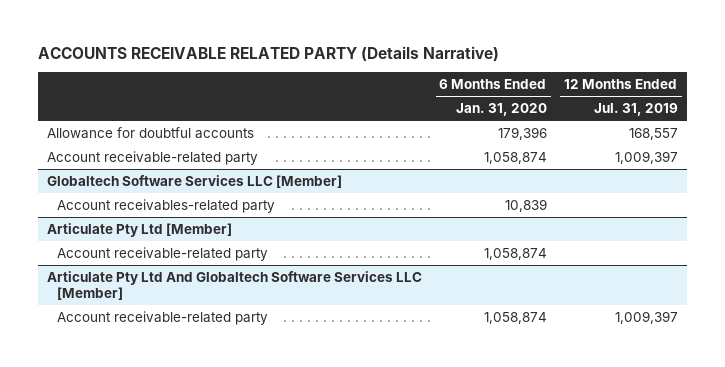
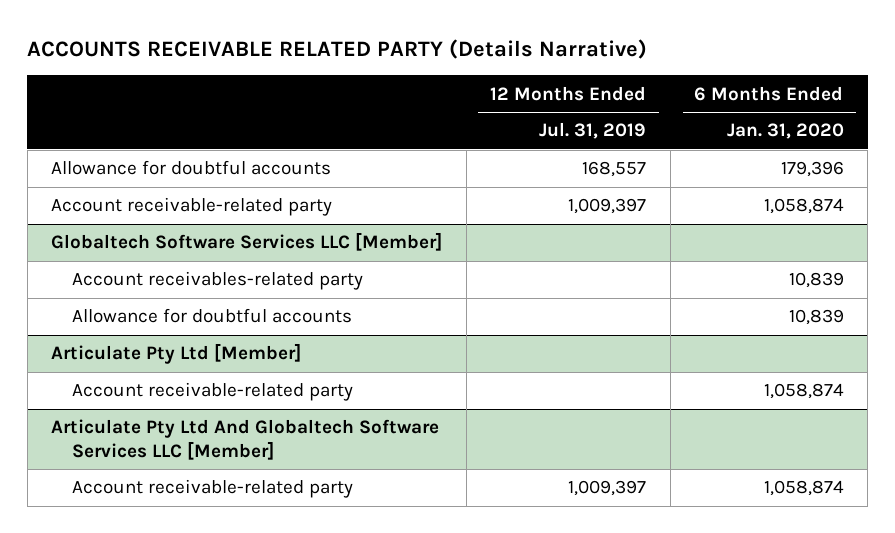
none -> [71,308,352,324] Allowance for doubtful accounts

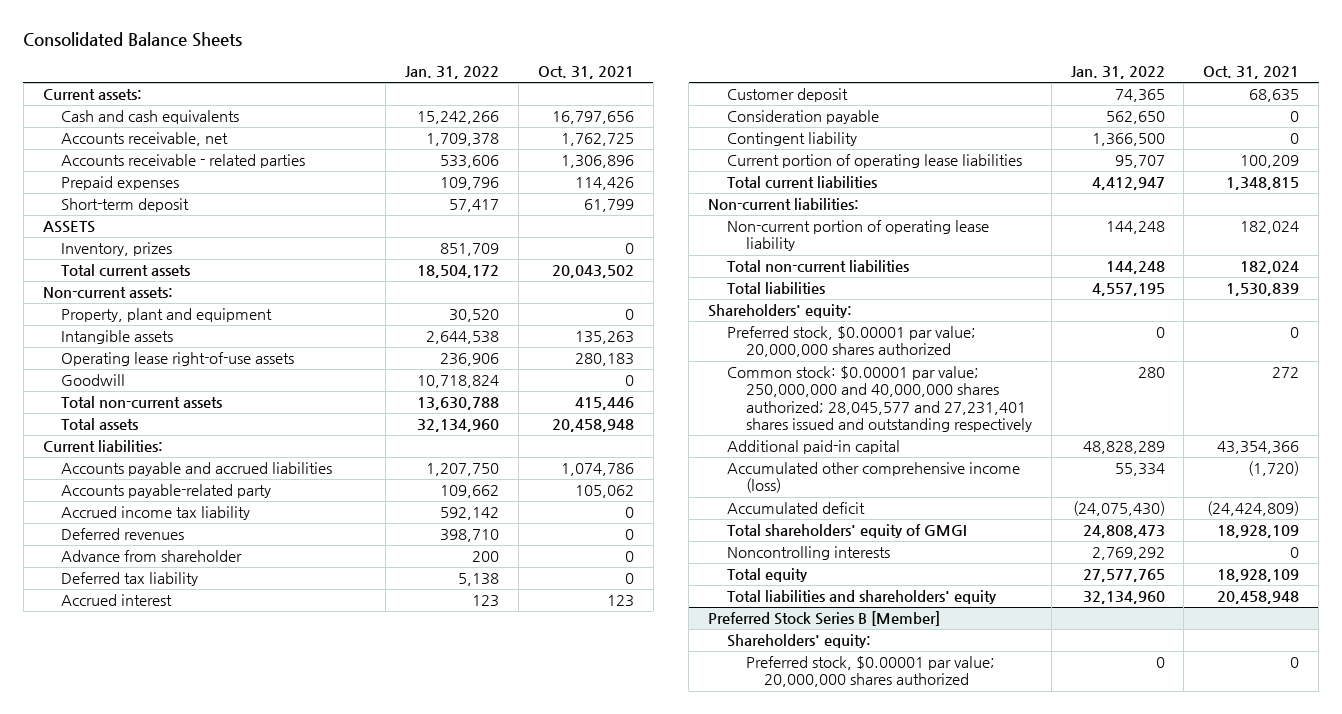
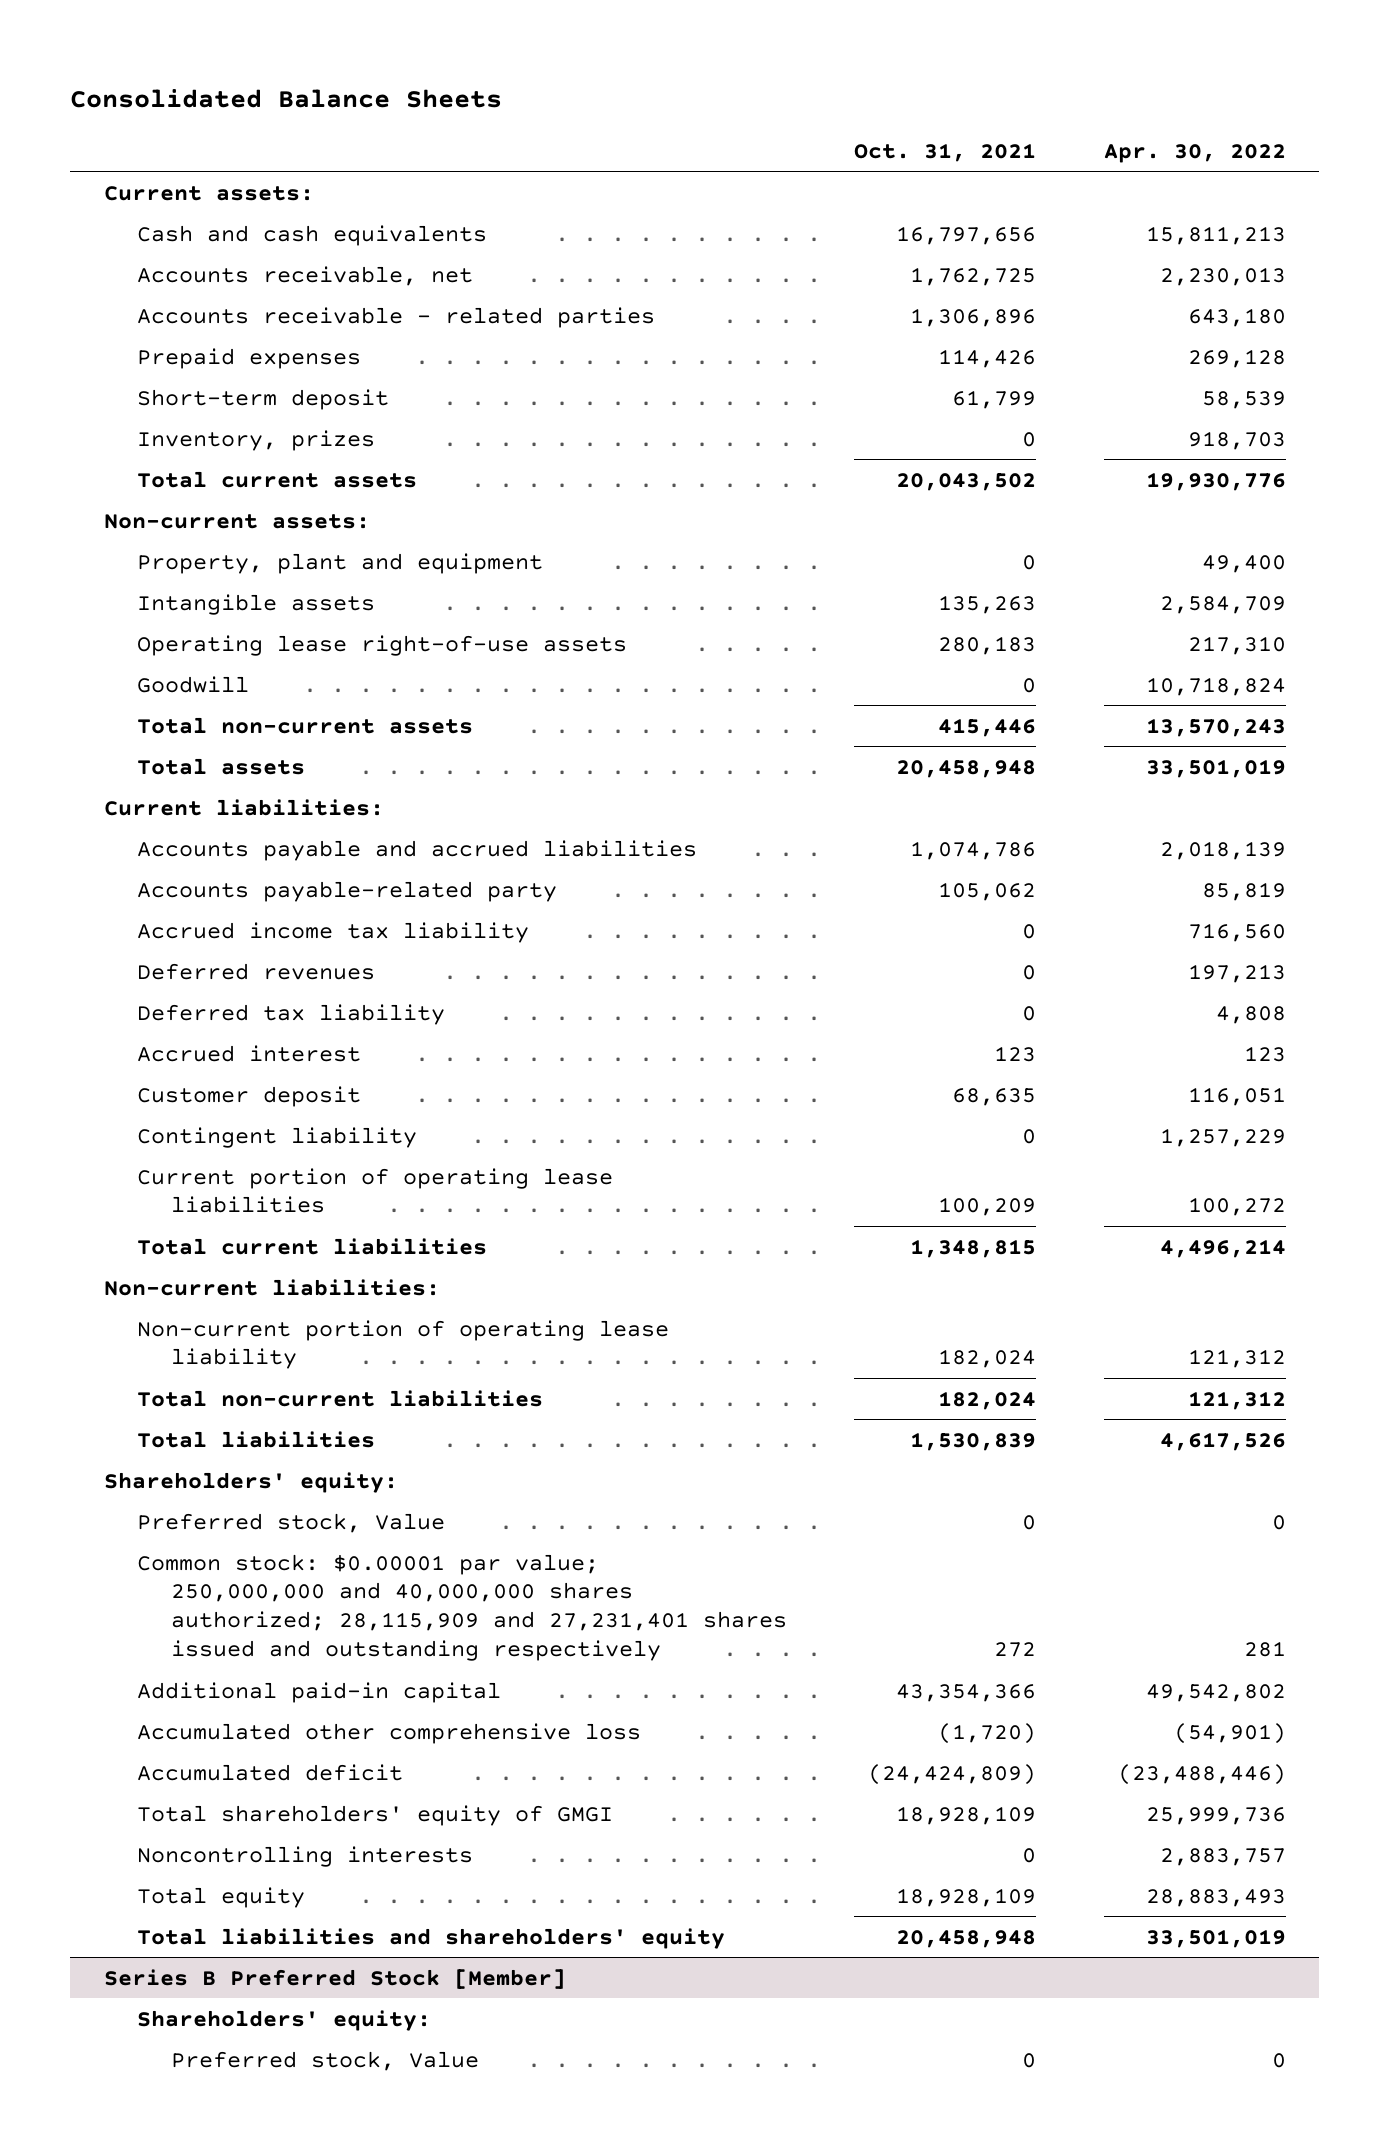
[404,65,499,79] Jan. 31, 2022 -> none
none -> [1103,143,1286,163] Apr. 30, 2022
[42,221,95,234] ASSETS -> none
[61,550,243,563] Advance from shareholder -> none
[727,110,880,125] Consideration payable -> none
[727,326,977,358] Preferred stock, $0.00001 par value; 20,000,000 shares authorized -> [137,1512,446,1533] Preferred stock, Value
[727,366,1032,433] Common stock: $0.00001 par value; 250,000,000 and 40,000,000 shares authorized; 28,045,577 and 27,231,401 shares issued and outstanding respectively -> [137,1553,788,1661] Common stock: $0.00001 par value; 250,000,000 and 40,000,000 shares authorized; 28,115,909 and 27,231,401 shares issued and outstanding respectively
[727,462,1021,494] Accumulated other comprehensive income (loss) -> [137,1722,642,1744] Accumulated other comprehensive loss
[708,611,941,627] Preferred Stock Series B [Member] -> [103,1968,566,1989] Series B Preferred Stock [Member]
[745,656,995,688] Preferred stock, $0.00001 par value; 20,000,000 shares authorized -> [171,2050,480,2071] Preferred stock, Value

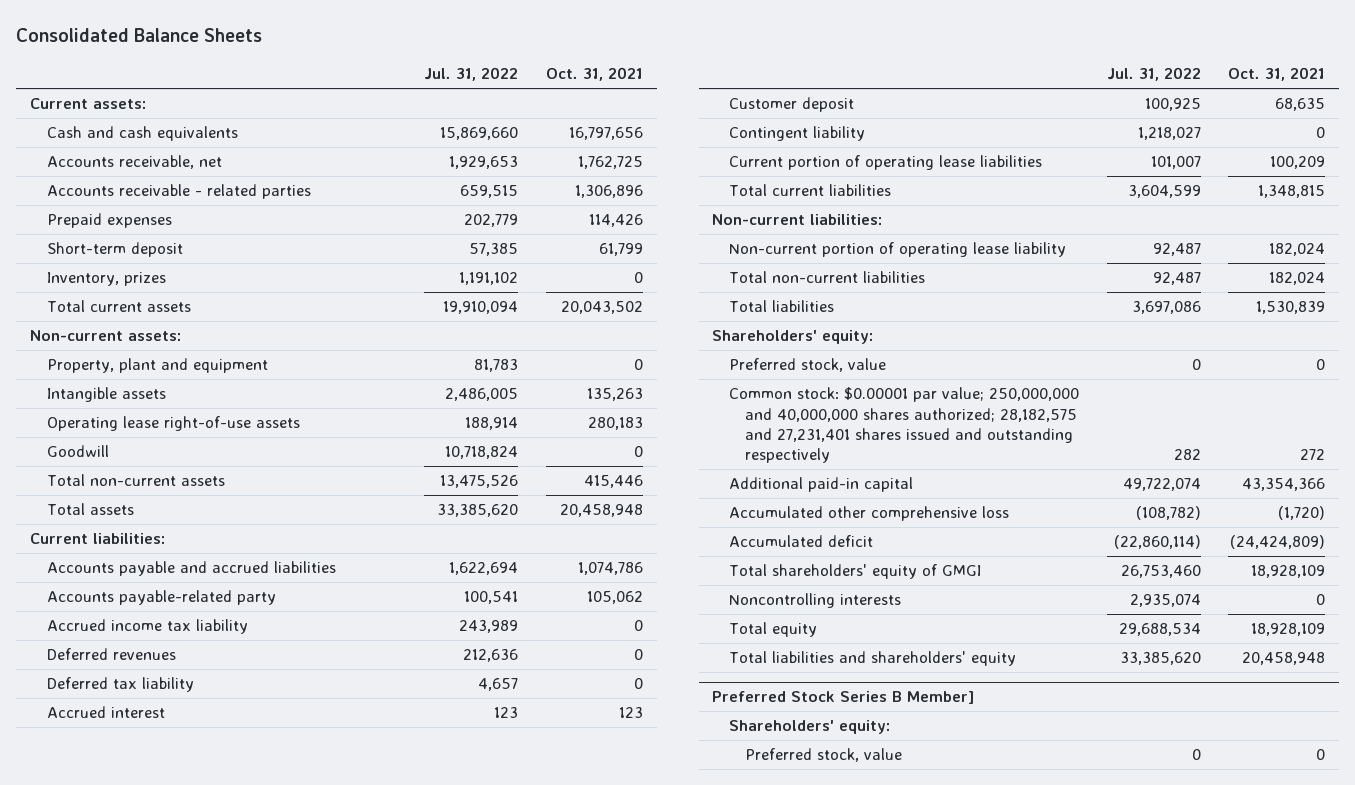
[1103,143,1286,163] Apr. 30, 2022 -> none
none -> [424,67,519,82] Jul. 31, 2022
[137,1512,446,1533] Preferred stock, Value -> [728,358,886,373] Preferred stock, value
[137,1553,788,1661] Common stock: $0.00001 par value; 250,000,000 and 40,000,000 shares authorized; 28,115,909 and 27,231,401 shares issued and outstanding respectively -> [728,387,1079,463] Common stock: $0.00001 par value; 250,000,000 and 40,000,000 shares authorized; 28,182,575 and 27,231,401 shares issued and outstanding respectively
[103,1968,566,1989] Series B Preferred Stock [Member] -> [712,691,975,705] Preferred Stock Series B Member]
[171,2050,480,2071] Preferred stock, Value -> [745,748,903,763] Preferred stock, value

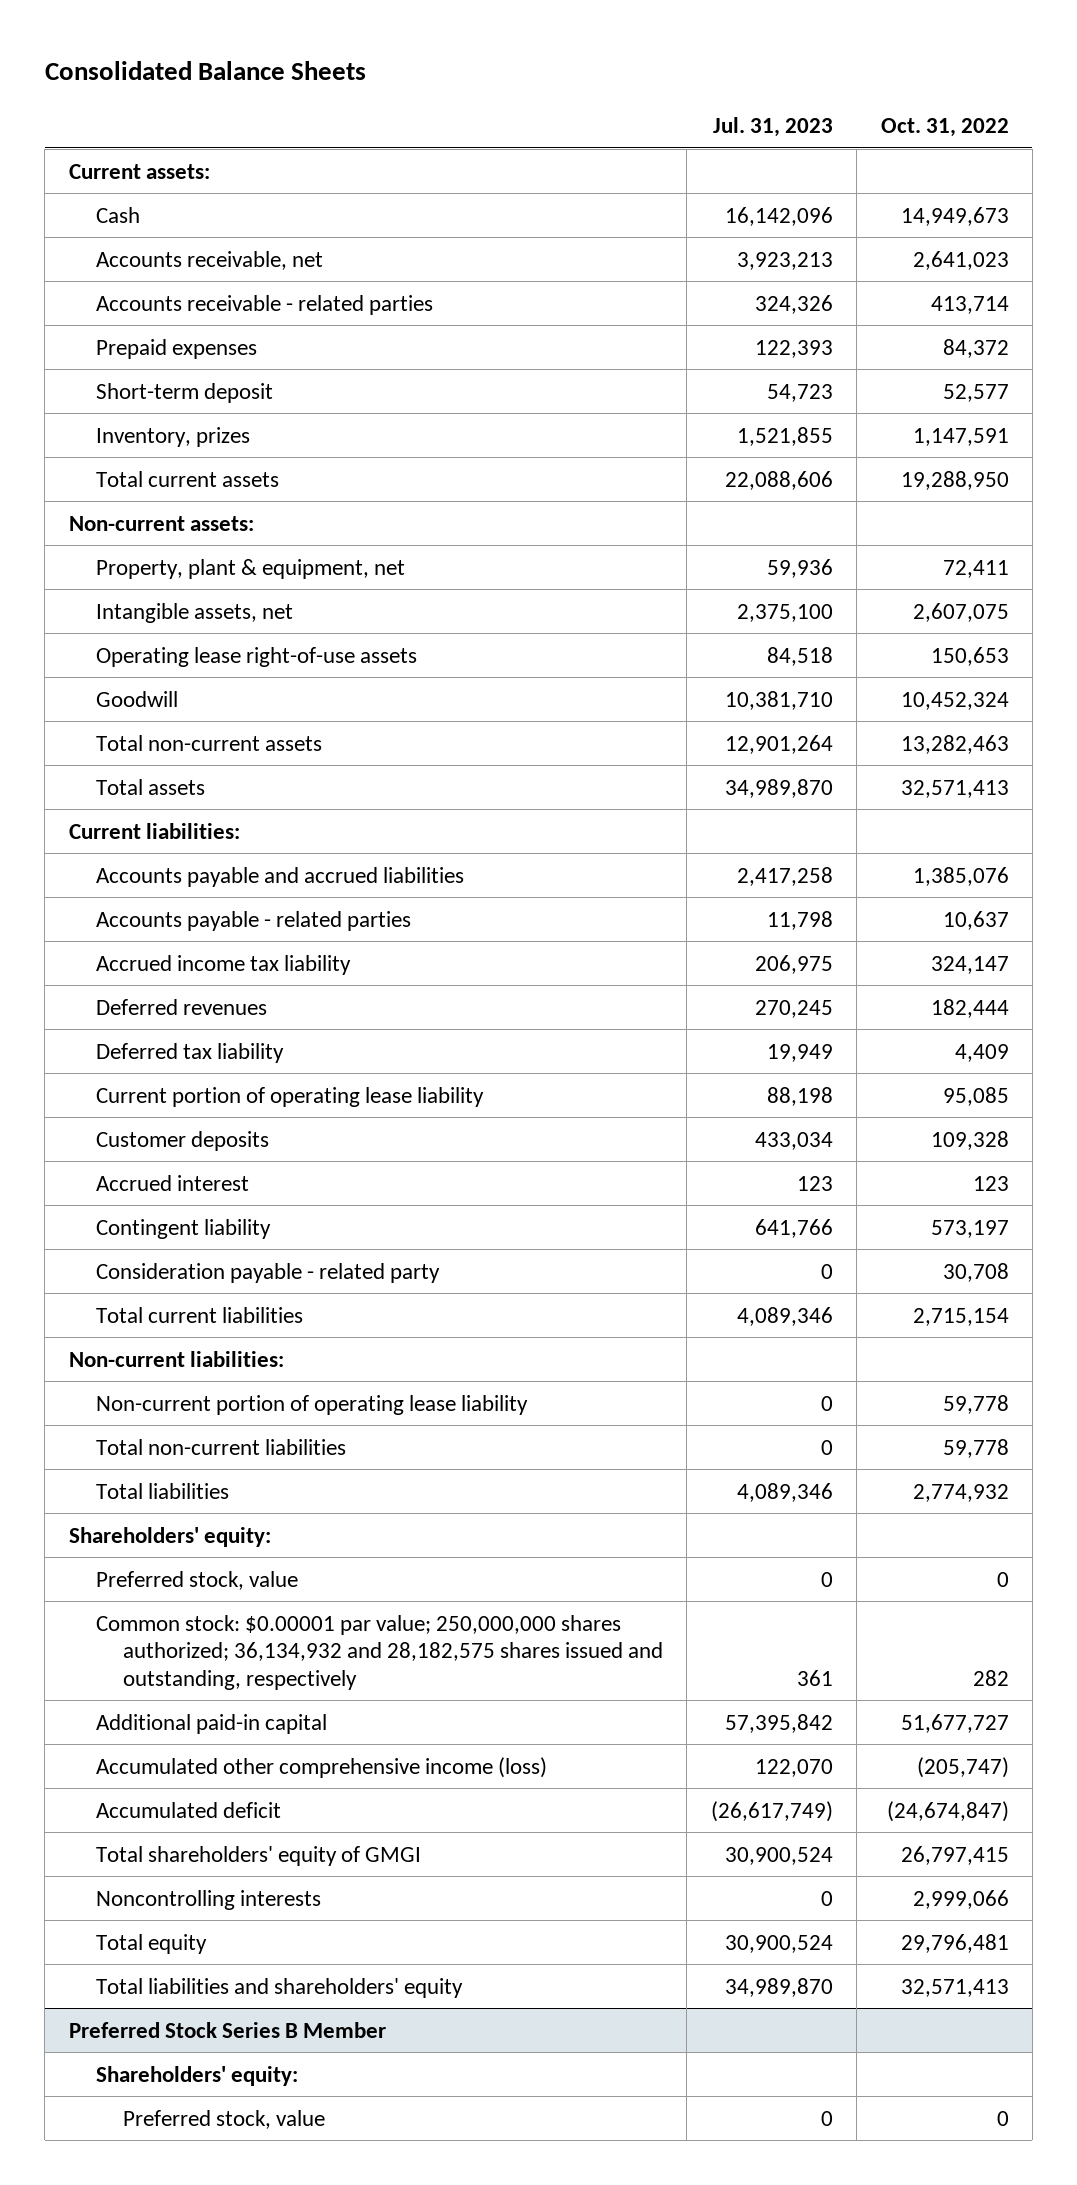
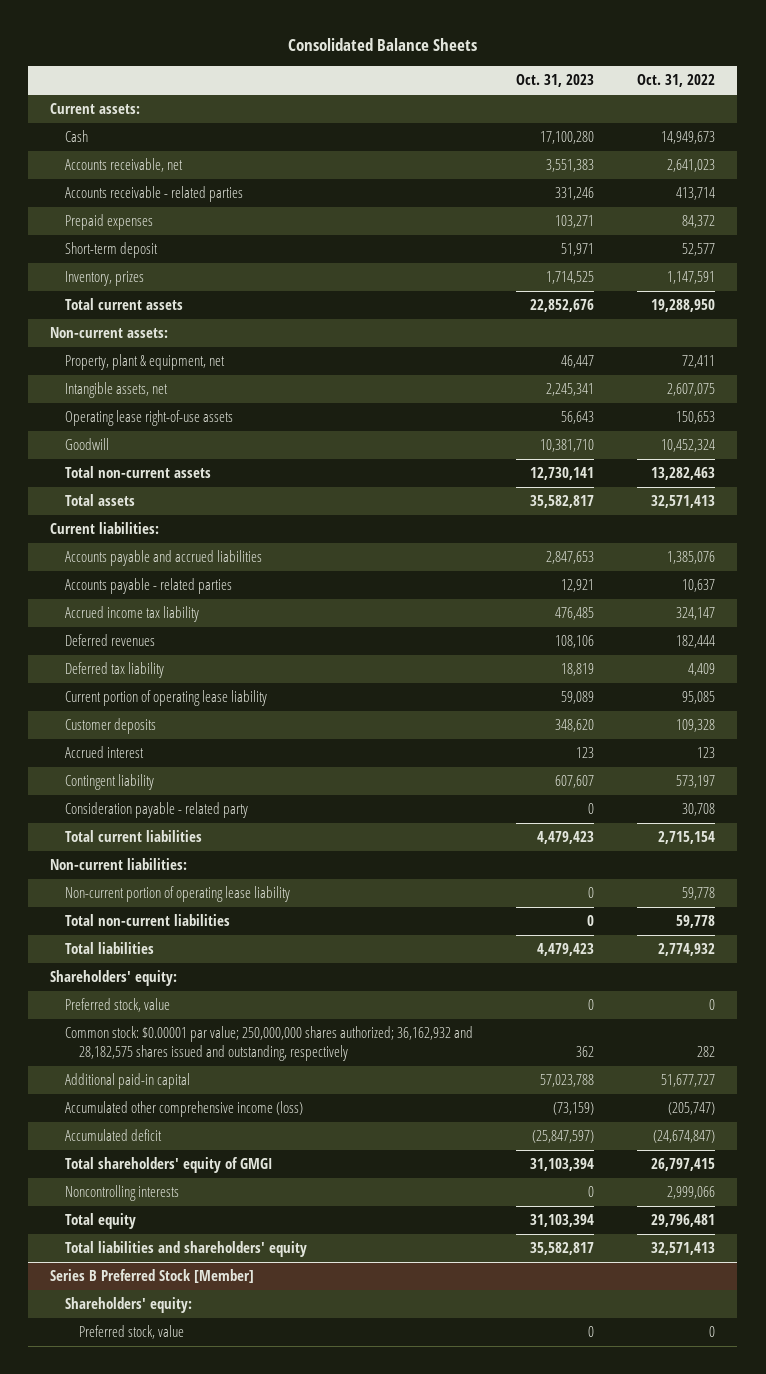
[712,117,833,138] Jul. 31, 2023 -> none
none -> [516,74,595,88] Oct. 31, 2023
[95,1614,663,1690] Common stock: $0.00001 par value; 250,000,000 shares authorized; 36,134,932 and 28,182,575 shares issued and outstanding, respectively -> [64,1026,473,1061] Common stock: $0.00001 par value; 250,000,000 shares authorized; 36,162,932 and 28,182,575 shares issued and outstanding, respectively
[68,2021,386,2038] Preferred Stock Series B Member -> [50,1269,255,1284] Series B Preferred Stock [Member]

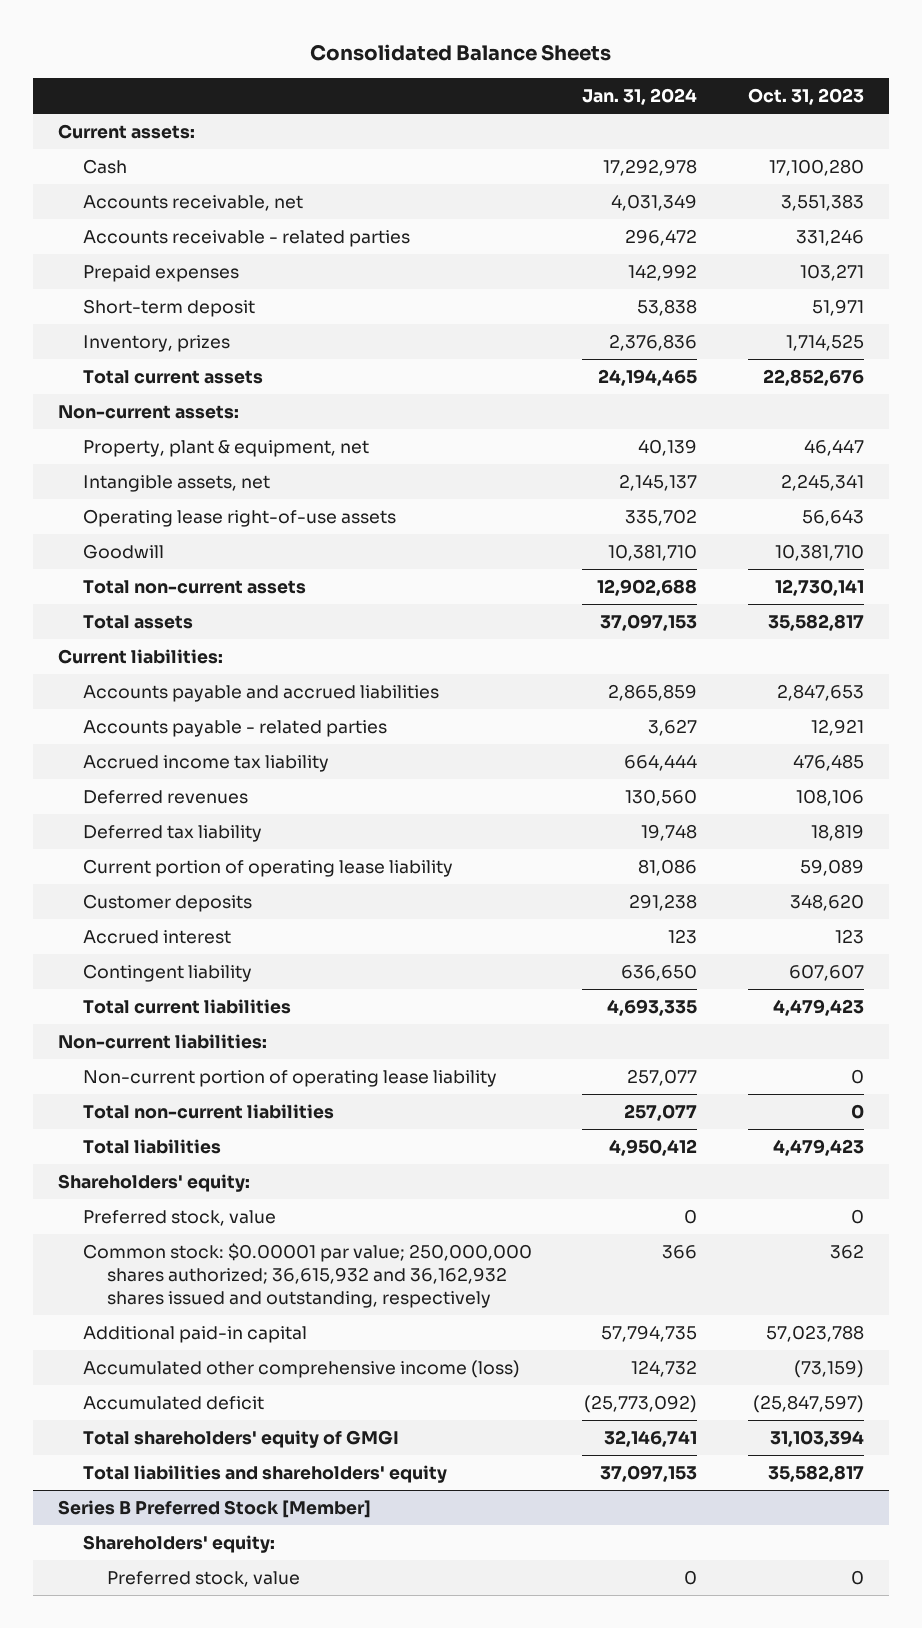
[637,74,716,88] Oct. 31, 2022 -> none
none -> [582,87,698,105] Jan. 31, 2024
[64,802,248,819] Consideration payable - related party -> none
[64,1026,473,1061] Common stock: $0.00001 par value; 250,000,000 shares authorized; 36,162,932 and 28,182,575 shares issued and outstanding, respectively -> [82,1243,532,1308] Common stock: $0.00001 par value; 250,000,000 shares authorized; 36,615,932 and 36,162,932 shares issued and outstanding, respectively
[64,1185,179,1202] Noncontrolling interests -> none
[64,1213,136,1230] Total equity -> none

